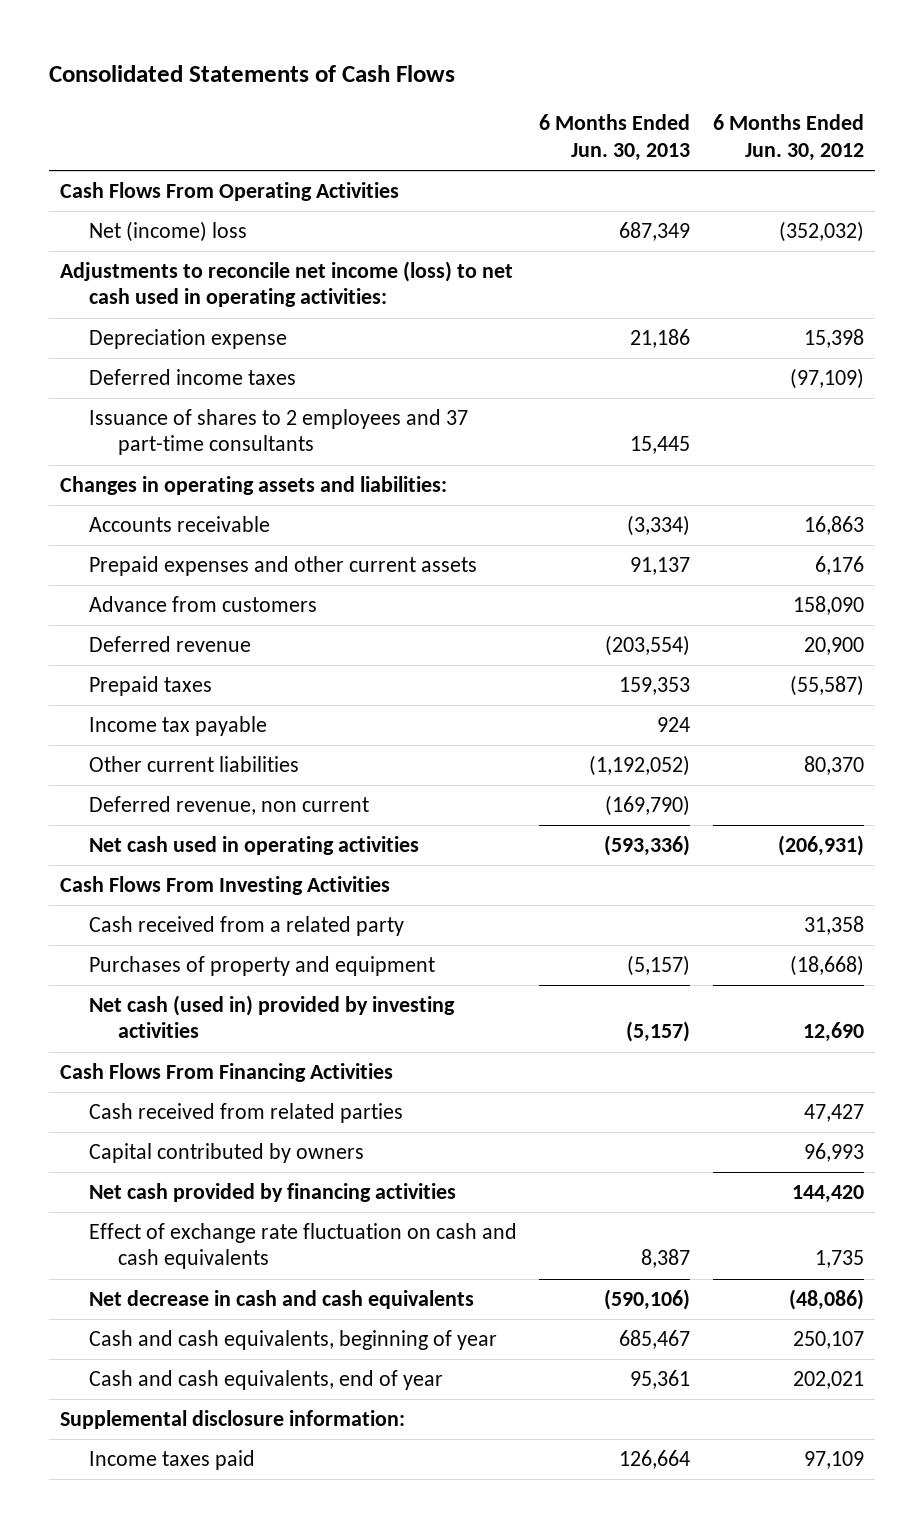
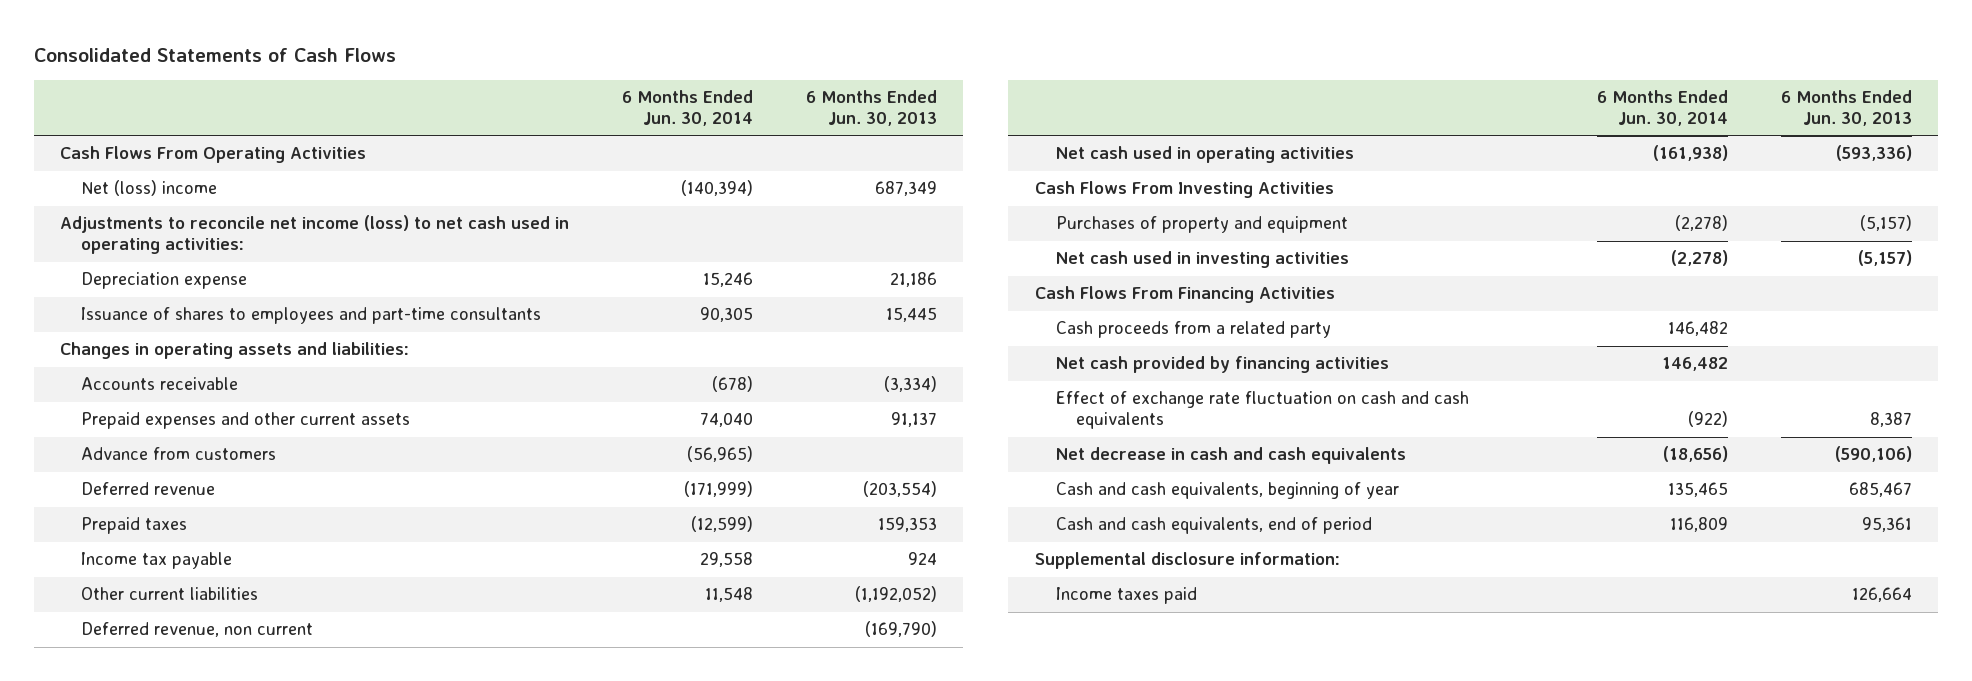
[712,114,864,161] 6 Months Ended Jun. 30, 2012 -> none
none -> [622,90,754,127] 6 Months Ended Jun. 30, 2014
[89,220,248,242] Net (income) loss -> [80,180,217,197] Net (loss) income
[89,368,297,385] Deferred income taxes -> none
[89,408,469,456] Issuance of shares to 2 employees and 37 part-time consultants -> [80,307,541,325] Issuance of shares to employees and part-time consultants
[89,915,405,936] Cash received from a related party -> none
[89,994,456,1039] Net cash (used in) provided by investing activities -> [1055,251,1349,269] Net cash used in investing activities
[89,1142,365,1163] Capital contributed by owners -> none
[89,1102,404,1123] Cash received from related parties -> [1055,321,1331,339] Cash proceeds from a related party
[89,1369,444,1390] Cash and cash equivalents, end of year -> [1055,517,1372,535] Cash and cash equivalents, end of period

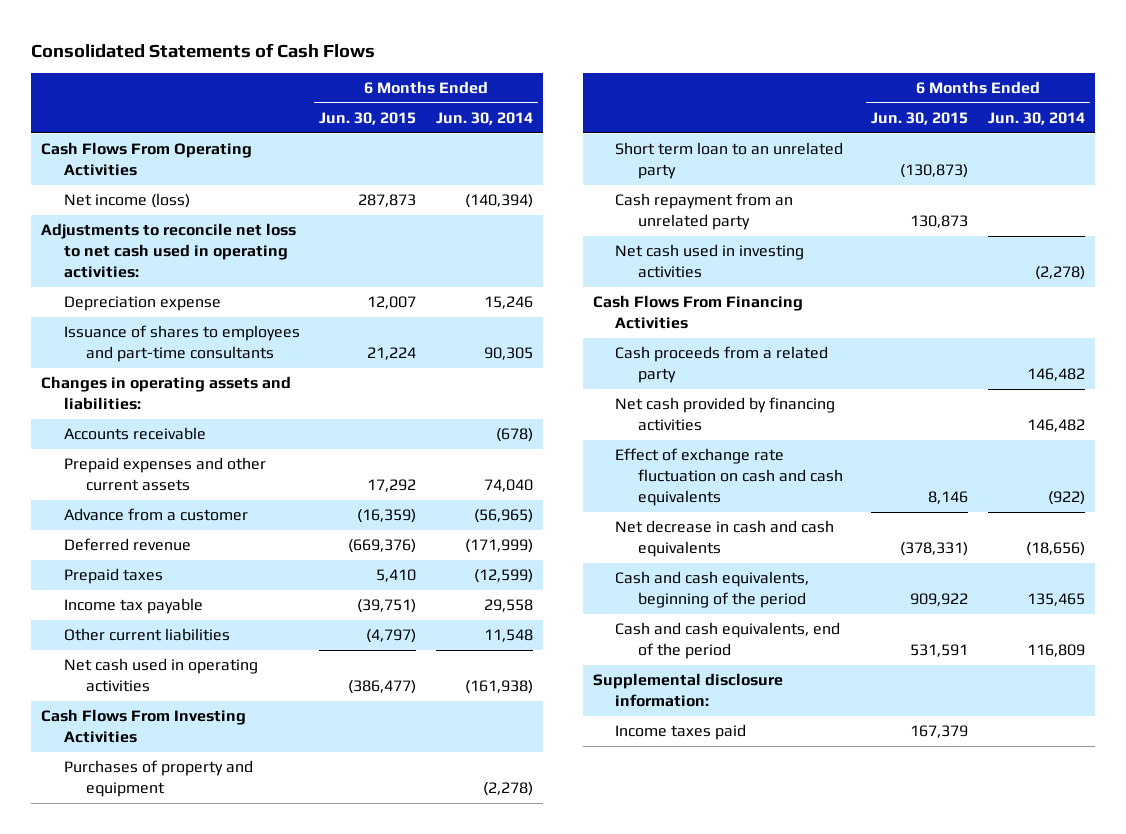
[805,90,937,127] 6 Months Ended Jun. 30, 2013 -> none
none -> [319,112,417,126] Jun. 30, 2015
[80,180,217,197] Net (loss) income -> [63,193,190,209] Net income (loss)
[60,215,570,255] Adjustments to reconcile net income (loss) to net cash used in operating activities: -> [41,223,297,279] Adjustments to reconcile net loss to net cash used in operating activities:
[80,447,276,461] Advance from customers -> [63,508,248,522] Advance from a customer
[80,622,313,638] Deferred revenue, non current -> none
none -> [615,142,844,180] Short term loan to an unrelated party
none -> [615,193,794,231] Cash repayment from an unrelated party
[1055,482,1399,500] Cash and cash equivalents, beginning of year -> [615,571,810,609] Cash and cash equivalents, beginning of the period
[1055,517,1372,535] Cash and cash equivalents, end of period -> [615,622,841,660] Cash and cash equivalents, end of the period

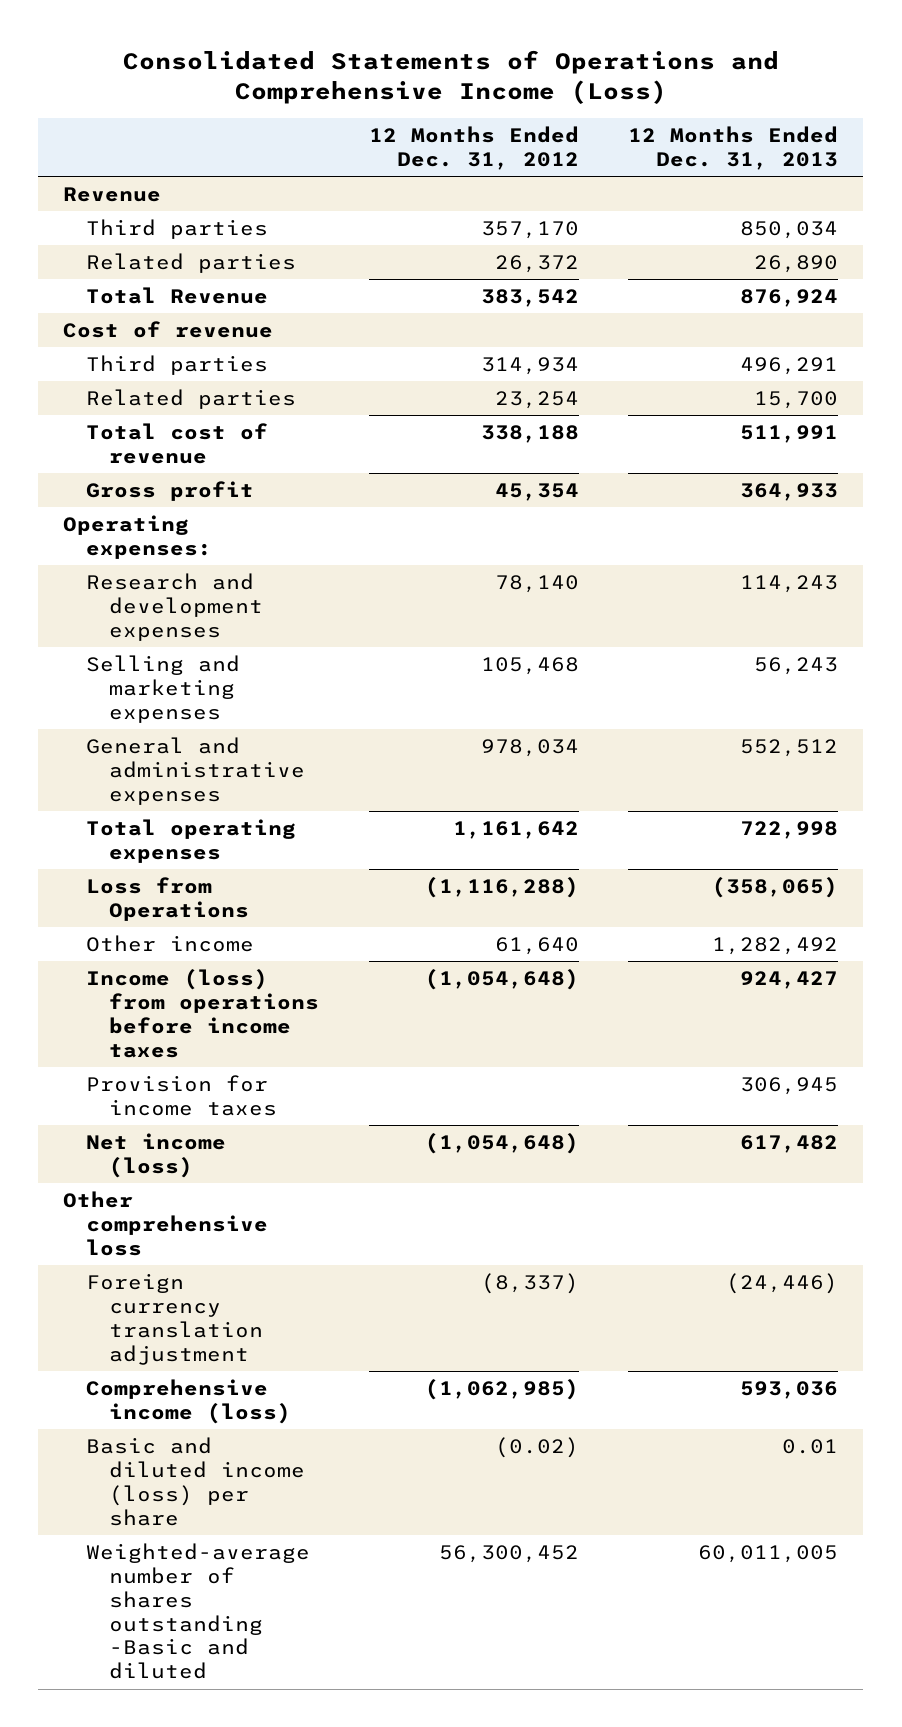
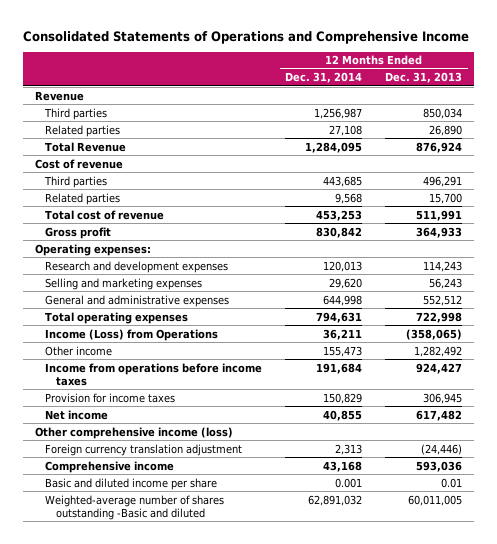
[122,49,779,104] Consolidated Statements of Operations and Comprehensive Income (Loss) -> [23,30,470,44] Consolidated Statements of Operations and Comprehensive Income
[368,126,579,170] 12 Months Ended Dec. 31, 2012 -> none
none -> [285,72,363,84] Dec. 31, 2014
[86,876,250,921] Loss from Operations -> [45,328,219,341] Income (Loss) from Operations
[86,968,320,1058] Income (loss) from operations before income taxes -> [45,362,263,387] Income from operations before income taxes
[86,1132,227,1178] Net income (loss) -> [45,409,109,420] Net income
[63,1190,269,1256] Other comprehensive loss -> [34,426,233,439] Other comprehensive income (loss)
[86,1378,292,1424] Comprehensive income (loss) -> [45,460,175,473] Comprehensive income
[86,1436,306,1526] Basic and diluted income (loss) per share -> [45,477,218,490] Basic and diluted income per share

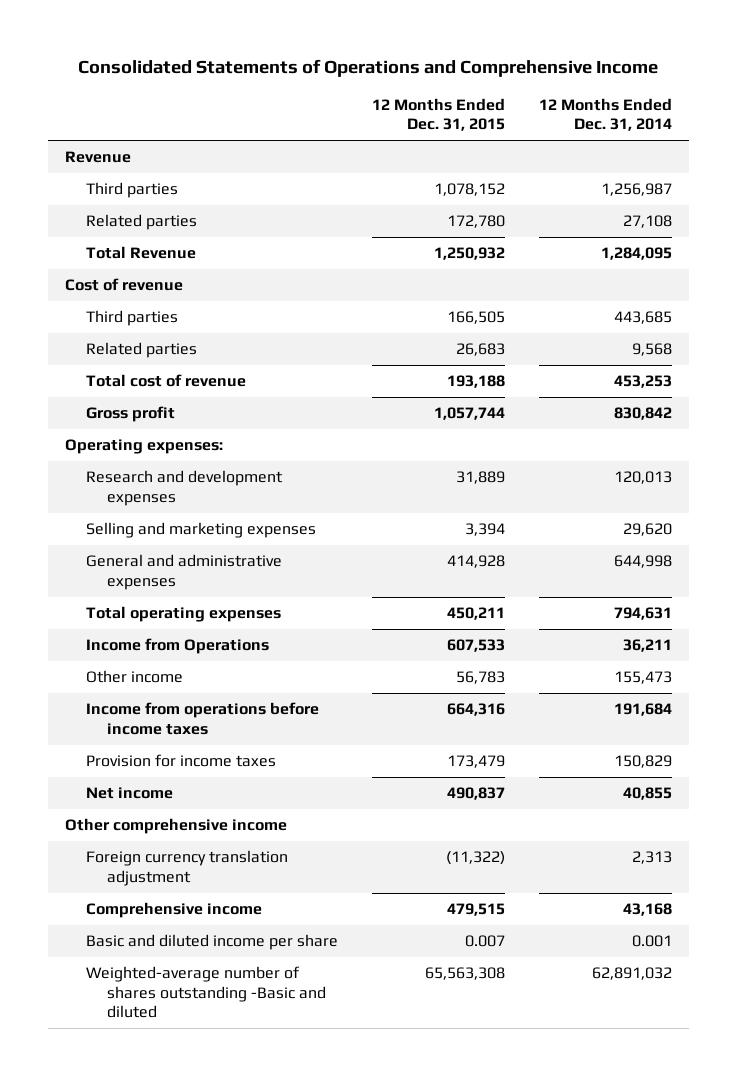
[385,72,463,84] Dec. 31, 2013 -> none
none -> [371,97,505,132] 12 Months Ended Dec. 31, 2015
[45,328,219,341] Income (Loss) from Operations -> [85,638,269,655] Income from Operations
[34,426,233,439] Other comprehensive income (loss) -> [64,818,287,835] Other comprehensive income

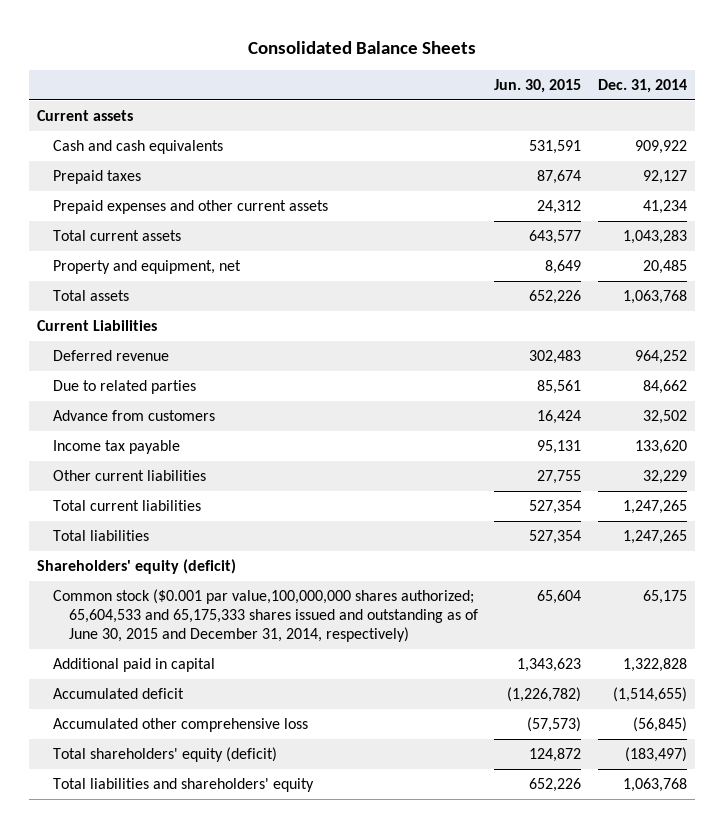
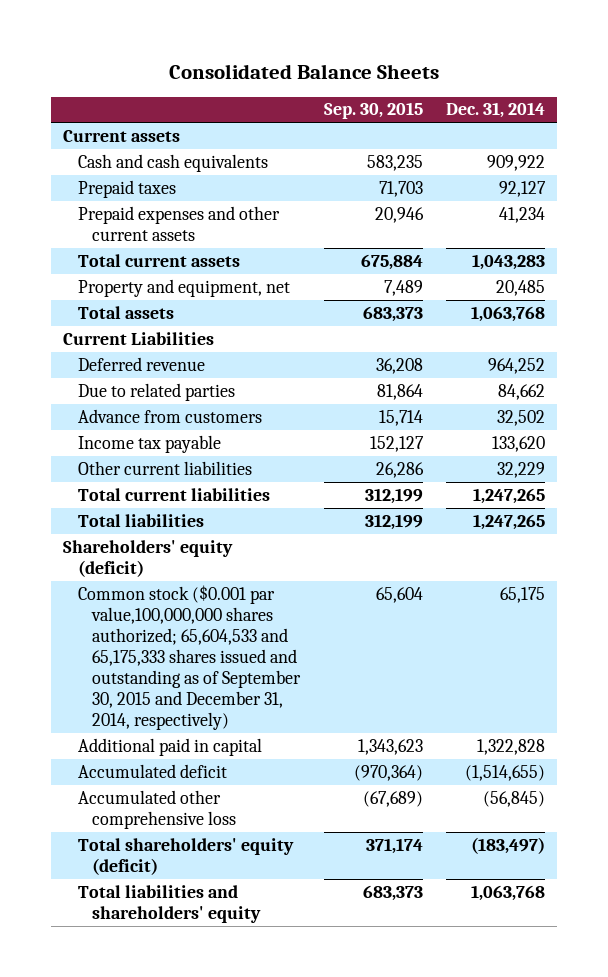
[494,79,582,94] Jun. 30, 2015 -> none
none -> [323,102,423,120] Sep. 30, 2015
[53,589,479,642] Common stock ($0.001 par value,100,000,000 shares authorized; 65,604,533 and 65,175,333 shares issued and outstanding as of June 30, 2015 and December 31, 2014, respectively) -> [77,584,302,730] Common stock ($0.001 par value,100,000,000 shares authorized; 65,604,533 and 65,175,333 shares issued and outstanding as of September 30, 2015 and December 31, 2014, respectively)

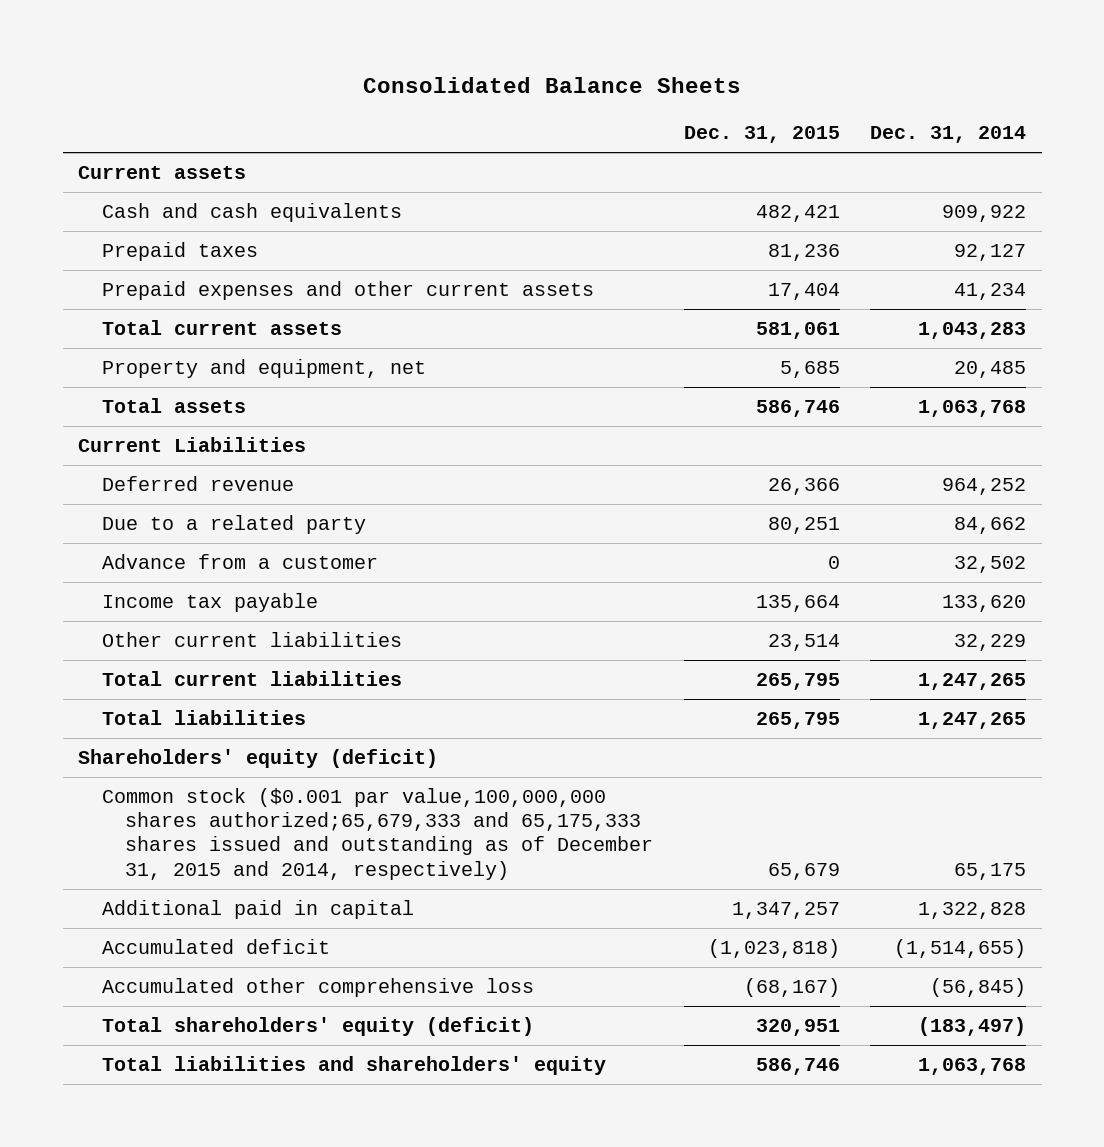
[323,102,423,120] Sep. 30, 2015 -> none
none -> [683,126,840,144] Dec. 31, 2015
[77,382,235,401] Due to related parties -> [101,515,366,535] Due to a related party
[77,408,262,423] Advance from customers -> [101,554,378,570] Advance from a customer
[77,584,302,730] Common stock ($0.001 par value,100,000,000 shares authorized; 65,604,533 and 65,175,333 shares issued and outstanding as of September 30, 2015 and December 31, 2014, respectively) -> [101,788,654,880] Common stock ($0.001 par value,100,000,000 shares authorized;65,679,333 and 65,175,333 shares issued and outstanding as of December 31, 2015 and 2014, respectively)

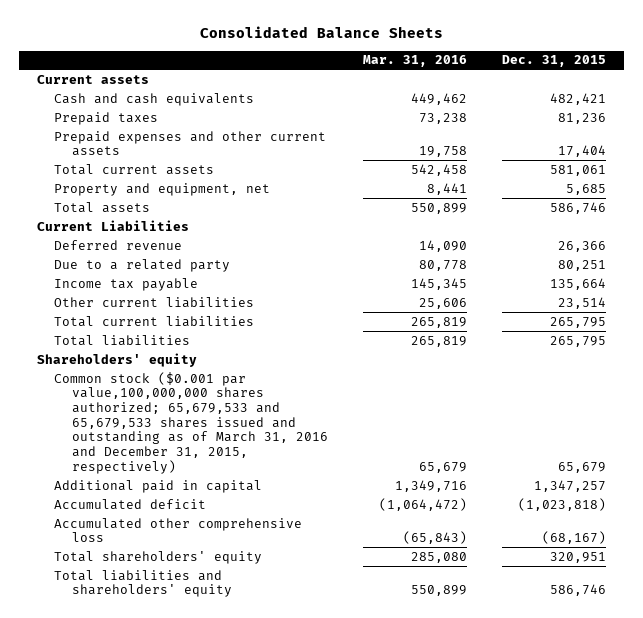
[870,126,1027,144] Dec. 31, 2014 -> none
none -> [363,55,468,68] Mar. 31, 2016
[101,554,378,570] Advance from a customer -> none
[77,749,438,769] Shareholders' equity (deficit) -> [36,352,197,367] Shareholders' equity
[101,788,654,880] Common stock ($0.001 par value,100,000,000 shares authorized;65,679,333 and 65,175,333 shares issued and outstanding as of December 31, 2015 and 2014, respectively) -> [54,371,328,474] Common stock ($0.001 par value,100,000,000 shares authorized; 65,679,533 and 65,679,533 shares issued and outstanding as of March 31, 2016 and December 31, 2015, respectively)
[101,1017,534,1037] Total shareholders' equity (deficit) -> [54,550,263,564] Total shareholders' equity

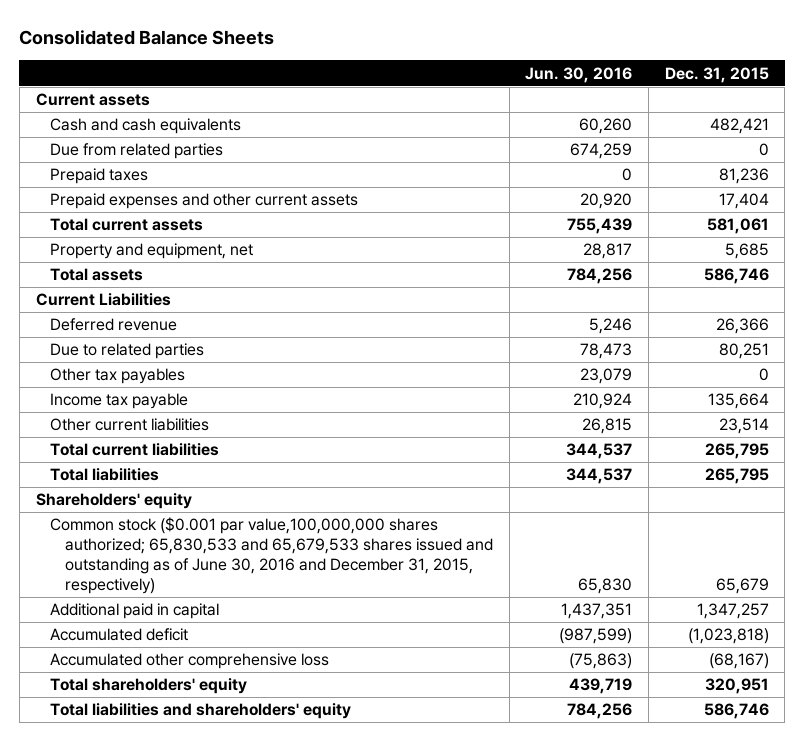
[363,55,468,68] Mar. 31, 2016 -> none
none -> [525,66,633,83] Jun. 30, 2016
none -> [50,143,224,160] Due from related parties
[54,258,231,272] Due to a related party -> [50,343,205,360] Due to related parties
none -> [50,368,186,385] Other tax payables
[54,371,328,474] Common stock ($0.001 par value,100,000,000 shares authorized; 65,679,533 and 65,679,533 shares issued and outstanding as of March 31, 2016 and December 31, 2015, respectively) -> [50,517,493,595] Common stock ($0.001 par value,100,000,000 shares authorized; 65,830,533 and 65,679,533 shares issued and outstanding as of June 30, 2016 and December 31, 2015, respectively)

